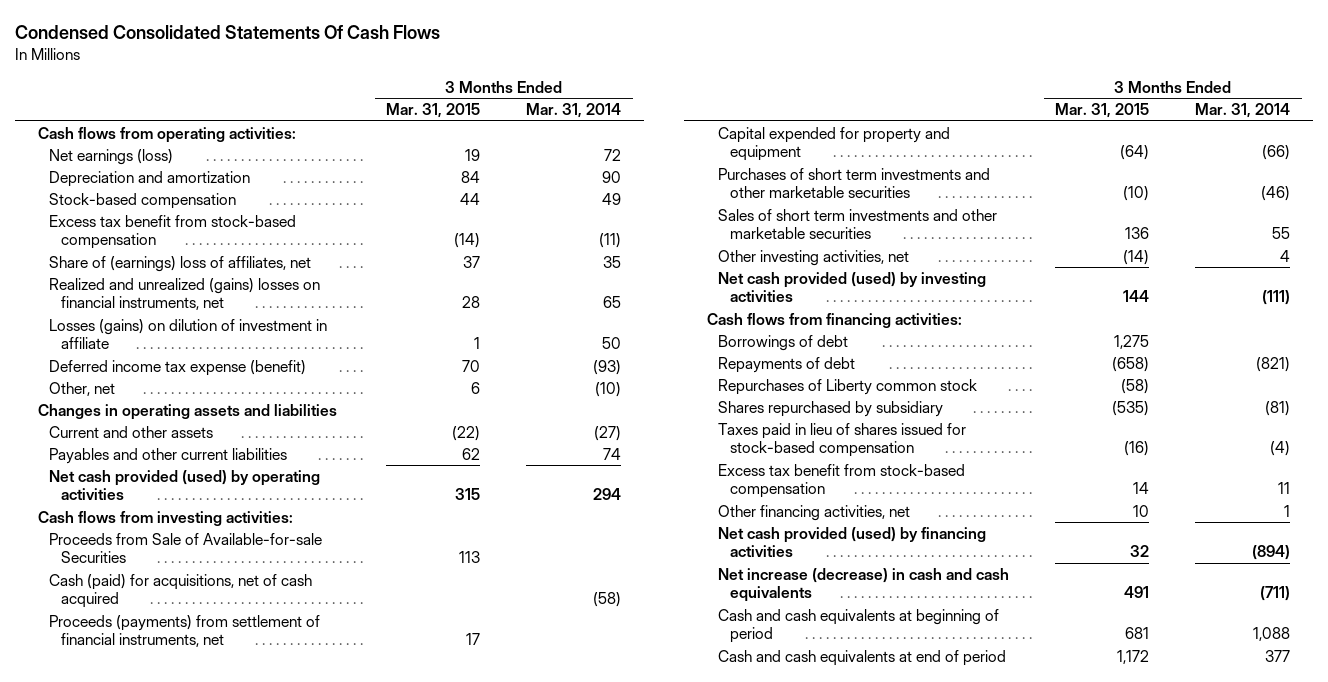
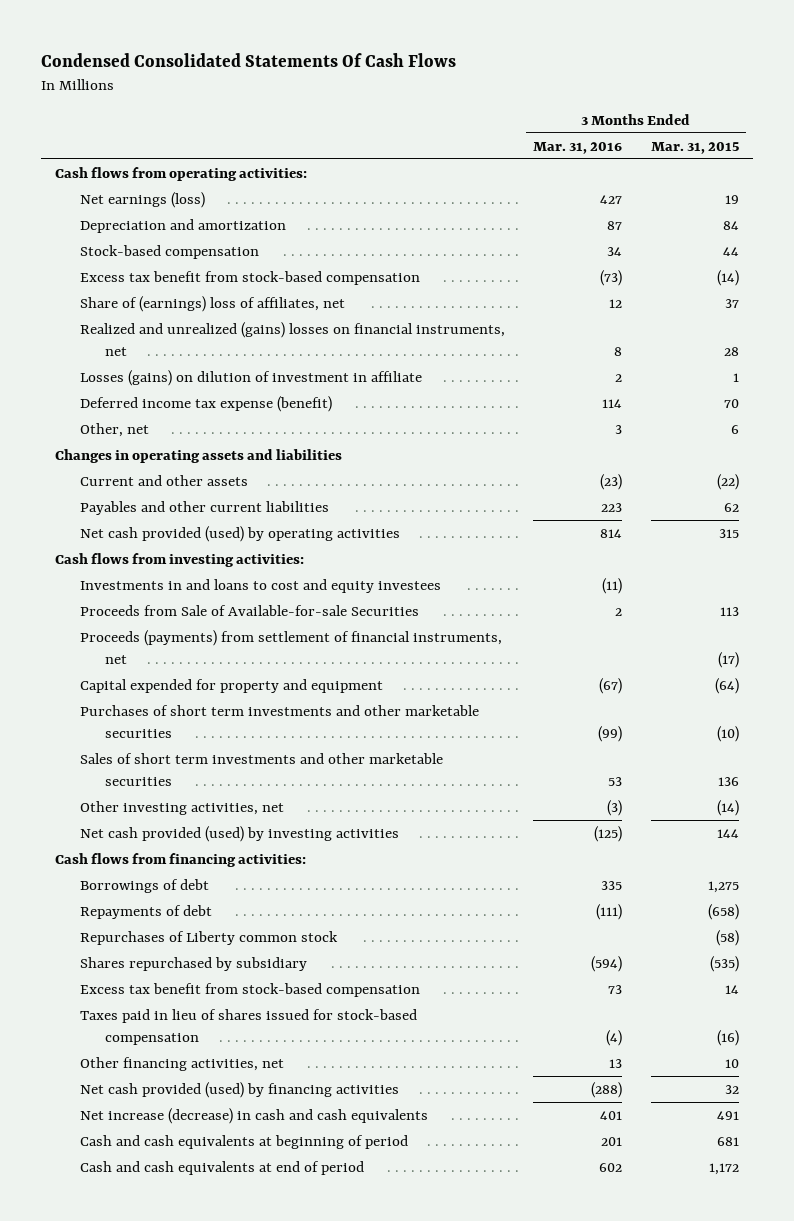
[526,103,622,119] Mar. 31, 2014 -> none
none -> [533,141,623,154] Mar. 31, 2016
none -> [80,578,442,593] Investments in and loans to cost and equity investees
[49,573,313,609] Cash (paid) for acquisitions, net of cash acquired -> none
[466,633,481,646] 17 -> [717,651,739,668] (17)
[718,422,967,458] Taxes paid in lieu of shares issued for stock-based compensation -> [80,1008,418,1045] Taxes paid in lieu of shares issued for stock-based compensation

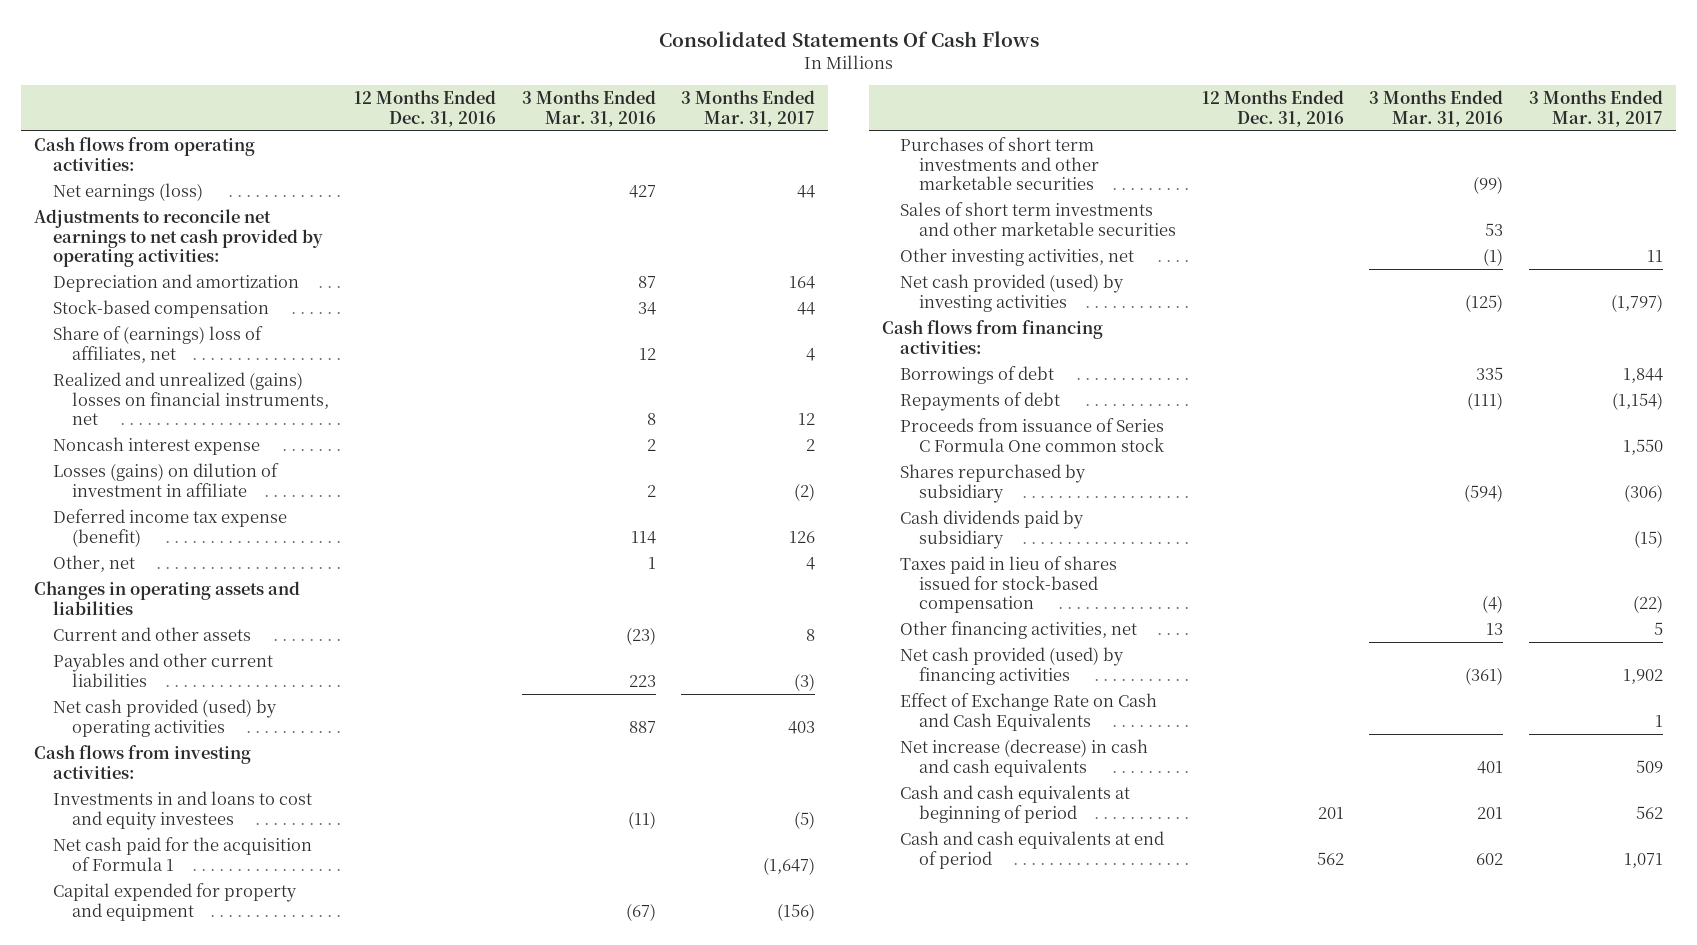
[40,53,456,68] Condensed Consolidated Statements Of Cash Flows -> [658,30,1039,47] Consolidated Statements Of Cash Flows
[650,141,739,154] Mar. 31, 2015 -> none
none -> [354,89,497,127] 12 Months Ended Dec. 31, 2016
none -> [681,89,816,127] 3 Months Ended Mar. 31, 2017
none -> [34,208,323,268] Adjustments to reconcile net earnings to net cash provided by operating activities:
[80,270,421,285] Excess tax benefit from stock-based compensation -> none
none -> [52,436,260,455] Noncash interest expense
[615,424,623,434] 3 -> [647,556,656,569] 1
[600,528,623,538] 814 -> [628,720,656,733] 887
[80,604,420,616] Proceeds from Sale of Available-for-sale Securities -> none
[80,629,503,664] Proceeds (payments) from settlement of financial instruments, net -> none
none -> [52,836,312,871] Net cash paid for the acquisition of Formula 1
[607,799,623,816] (3) -> [1483,247,1504,266] (1)
[80,930,339,945] Repurchases of Liberty common stock -> none
none -> [900,417,1165,452] Proceeds from issuance of Series C Formula One common stock
[80,982,421,997] Excess tax benefit from stock-based compensation -> none
none -> [900,509,1085,549] Cash dividends paid by subsidiary
[591,1081,623,1098] (288) -> [1465,666,1504,685] (361)
none -> [900,692,1158,731] Effect of Exchange Rate on Cash and Cash Equivalents

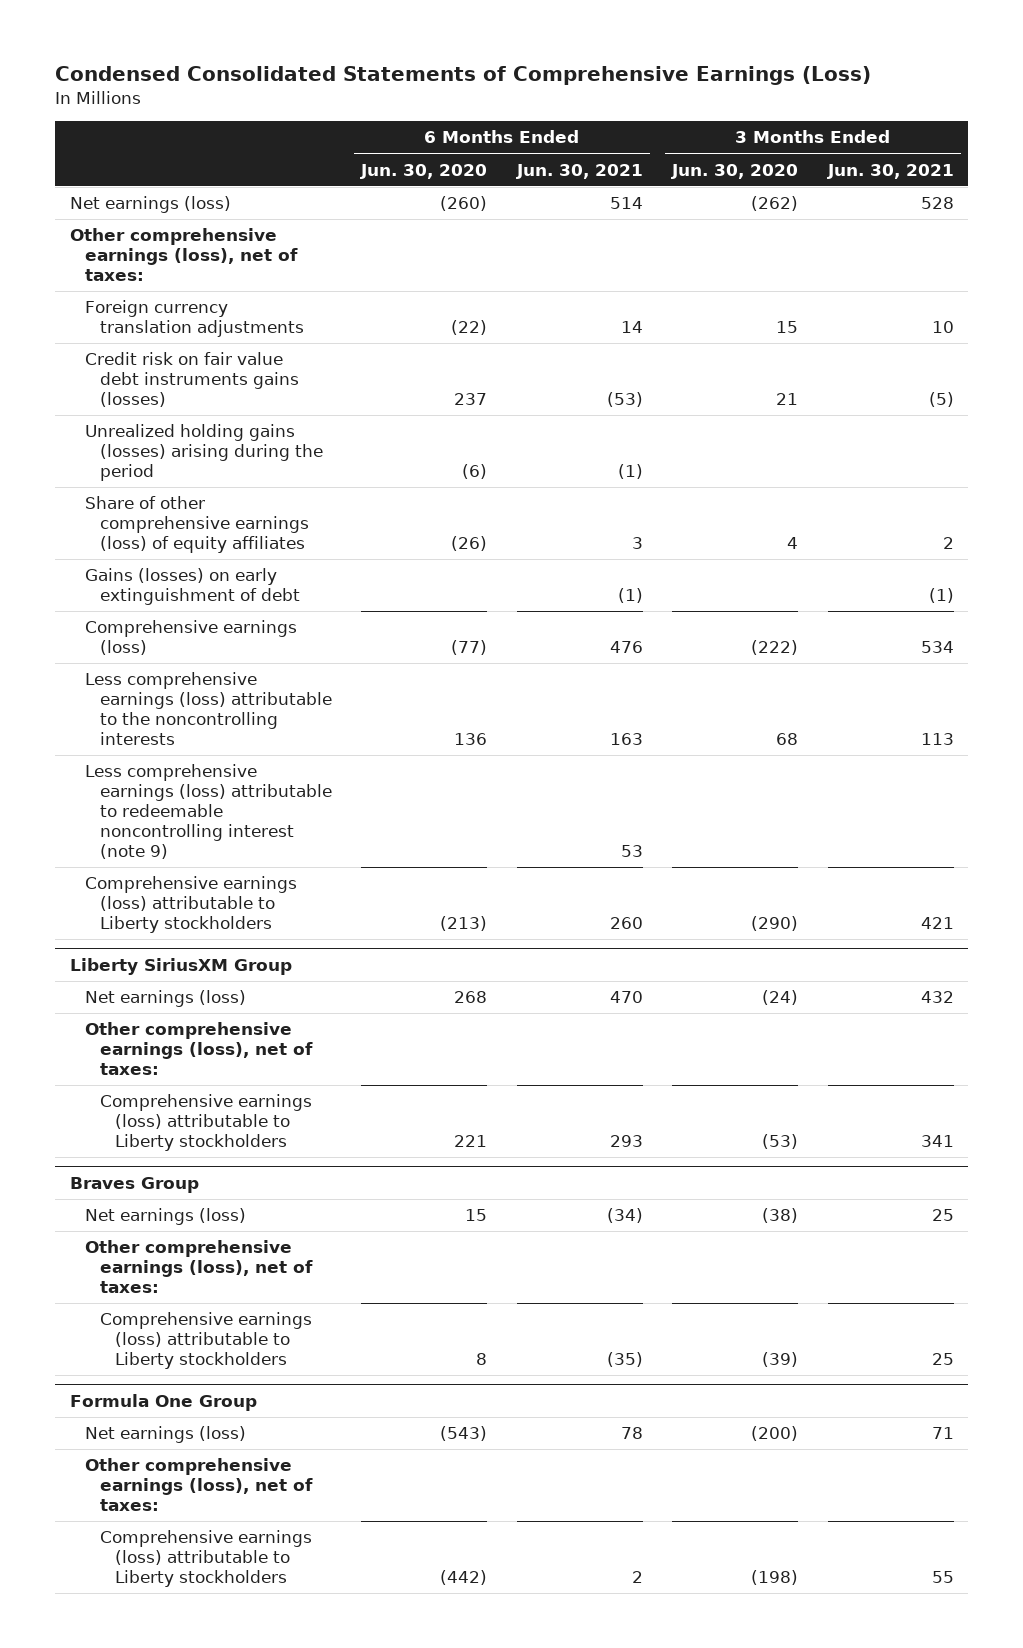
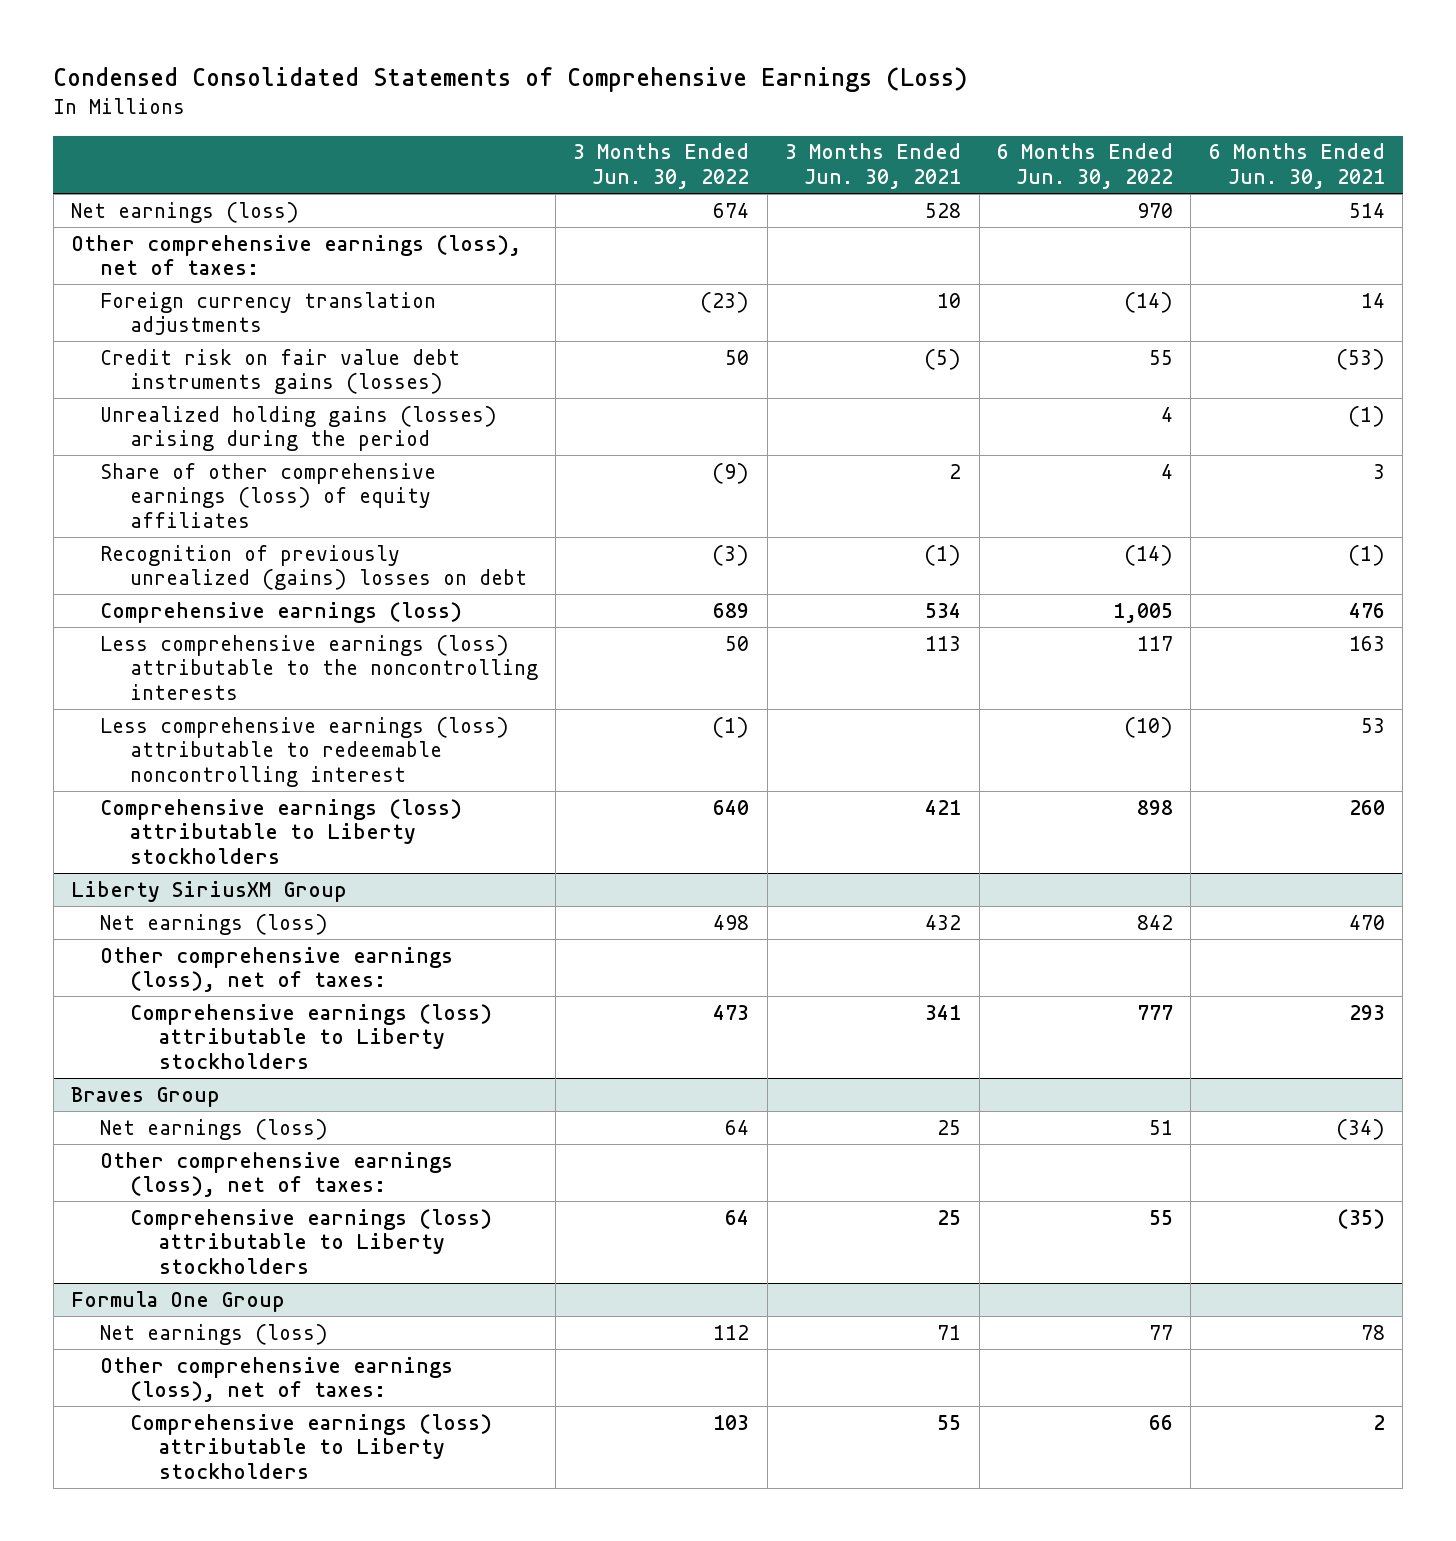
[360,163,488,179] Jun. 30, 2020 -> none
[671,163,799,179] Jun. 30, 2020 -> none
none -> [573,143,750,190] 3 Months Ended Jun. 30, 2022
none -> [996,143,1173,190] 6 Months Ended Jun. 30, 2022
[84,568,300,606] Gains (losses) on early extinguishment of debt -> [100,544,527,591] Recognition of previously unrealized (gains) losses on debt
[84,764,332,859] Less comprehensive earnings (loss) attributable to redeemable noncontrolling interest (note 9) -> [100,716,510,788] Less comprehensive earnings (loss) attributable to redeemable noncontrolling interest

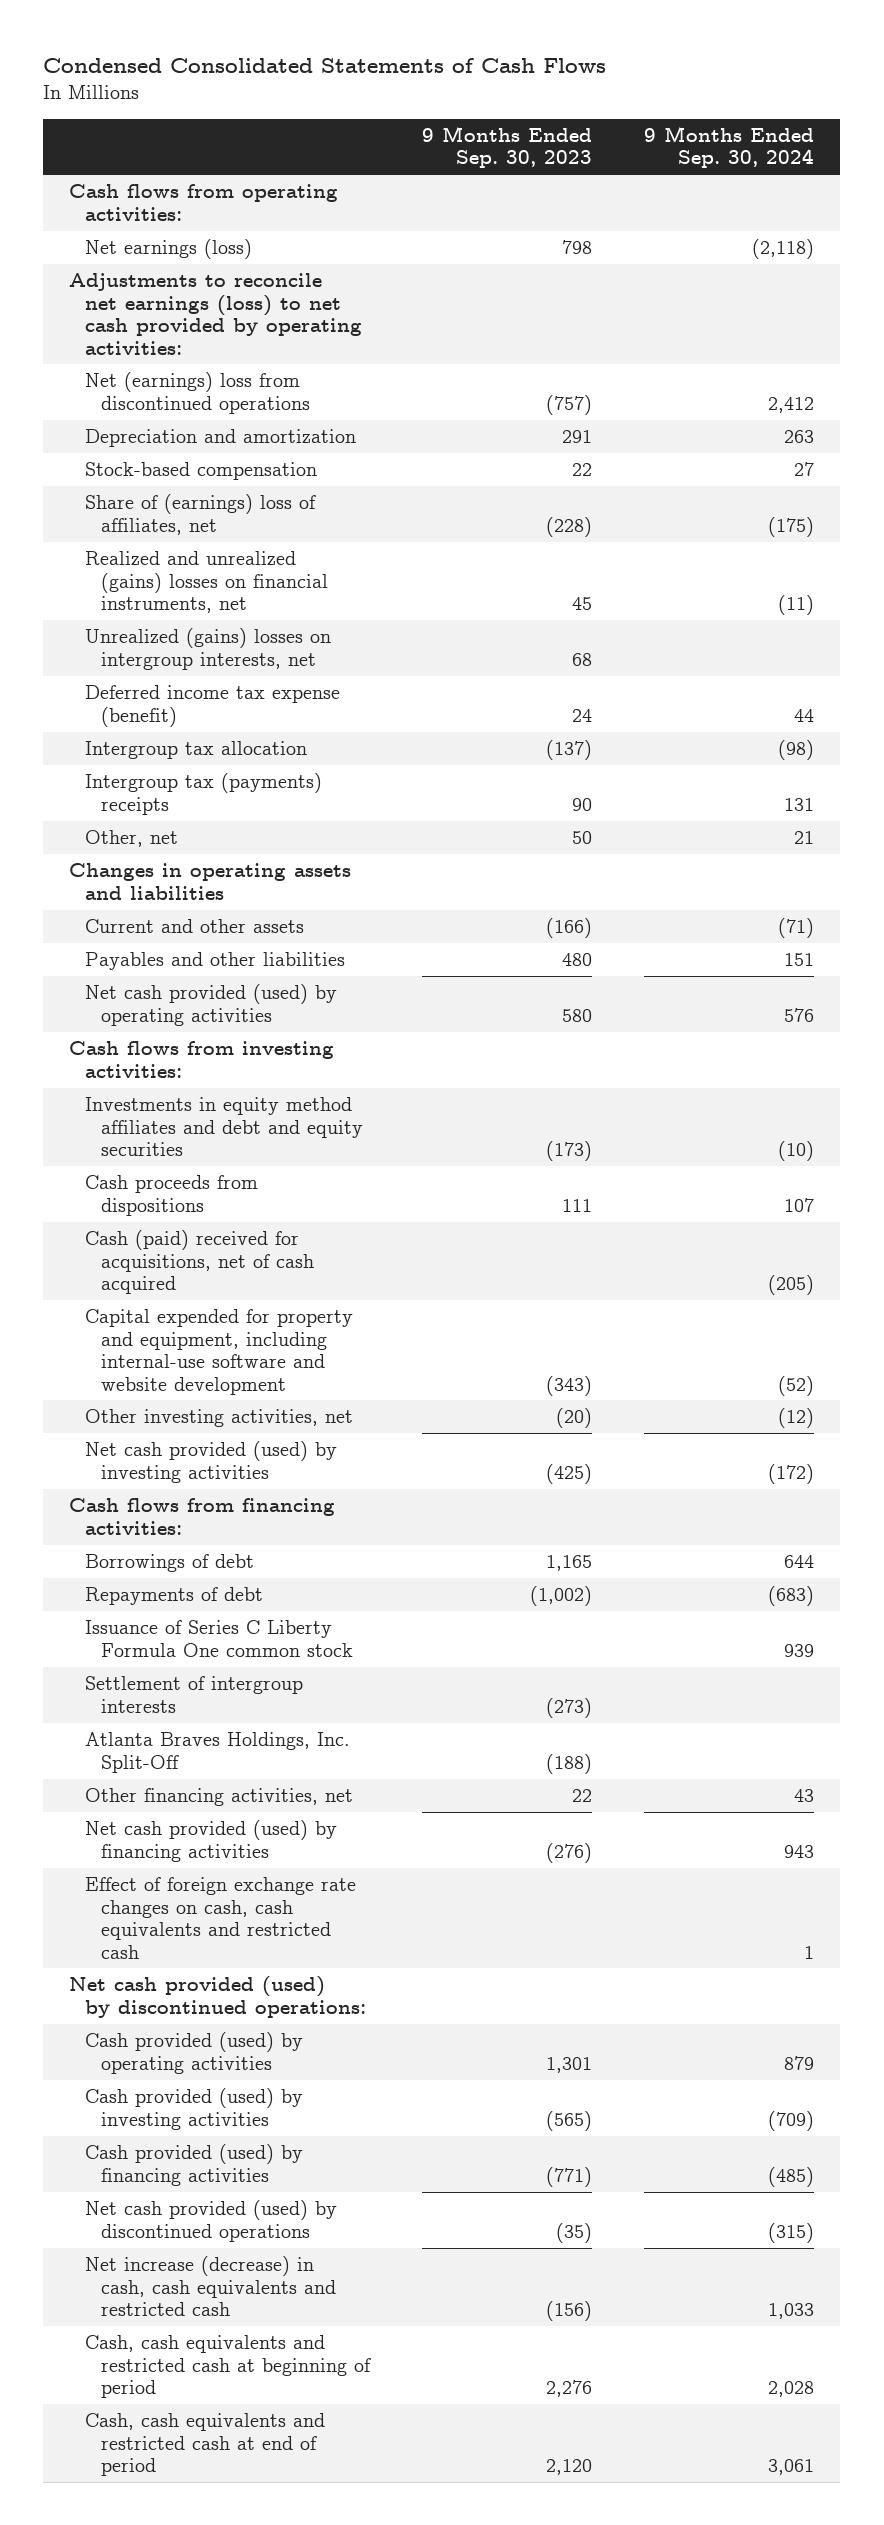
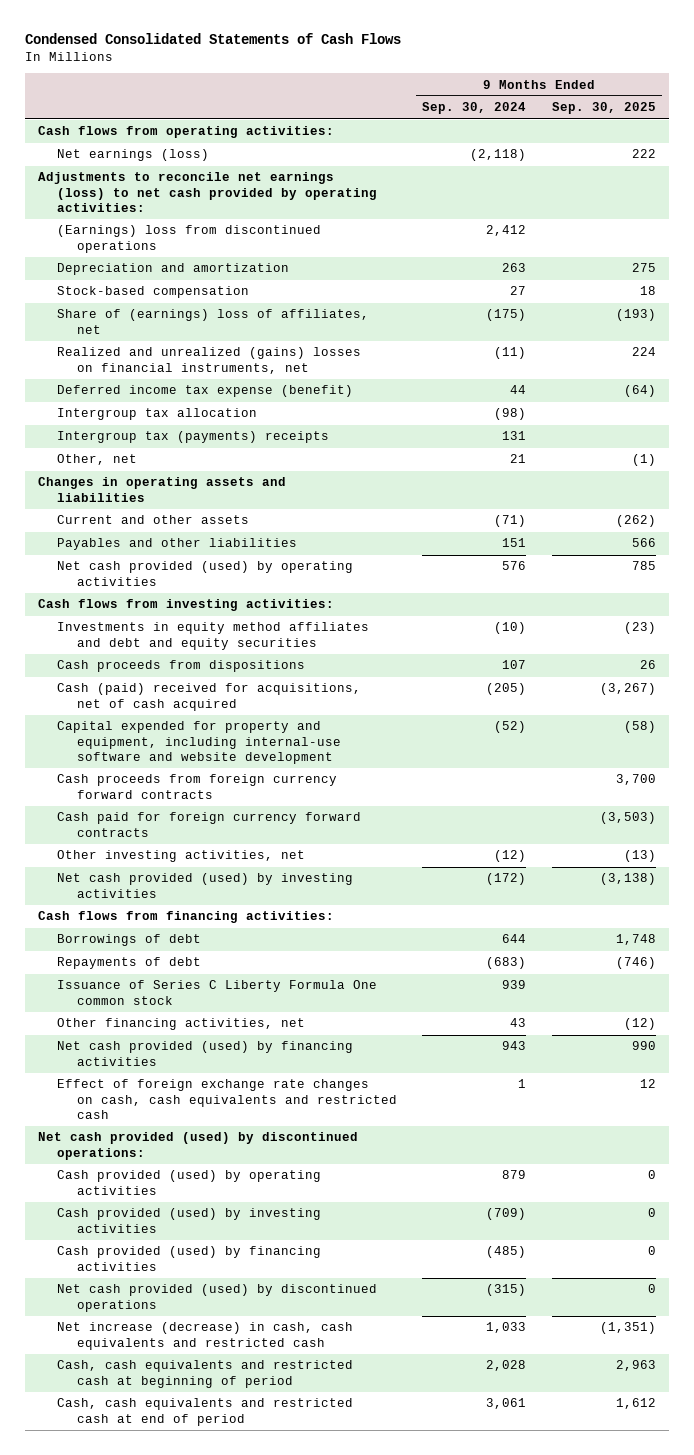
[422,125,593,169] 9 Months Ended Sep. 30, 2023 -> none
none -> [551,102,656,115] Sep. 30, 2025
[85,372,311,414] Net (earnings) loss from discontinued operations -> [57,225,322,253] (Earnings) loss from discontinued operations
[85,628,332,670] Unrealized (gains) losses on intergroup interests, net -> none
none -> [57,774,338,799] Cash proceeds from foreign currency forward contracts
none -> [57,812,362,837] Cash paid for foreign currency forward contracts
[85,1676,304,1713] Settlement of intergroup interests -> none
[85,1732,351,1773] Atlanta Braves Holdings, Inc. Split-Off -> none

